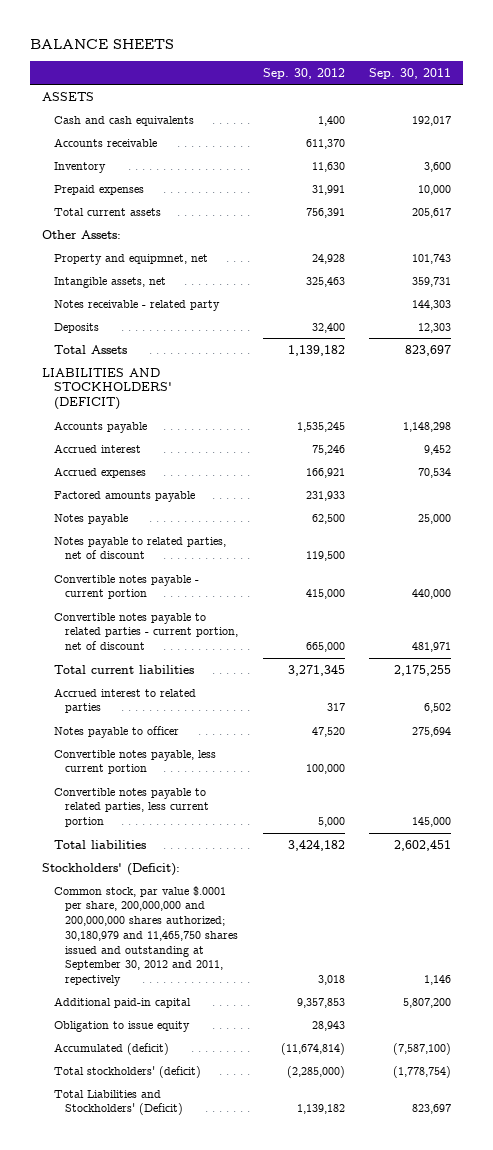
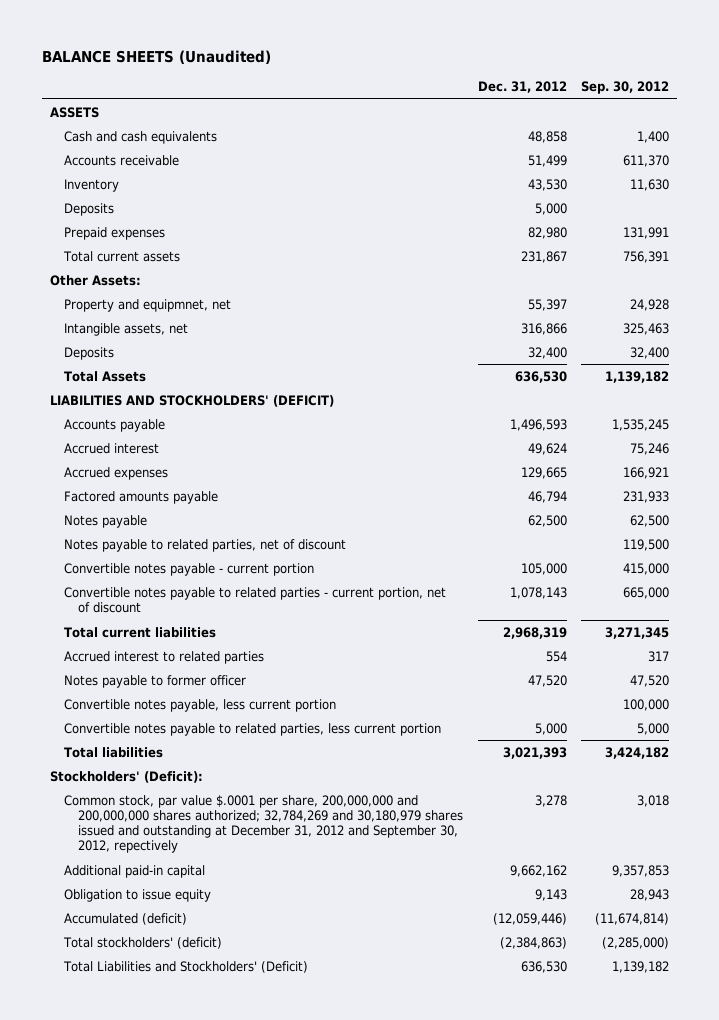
[30,38,175,49] BALANCE SHEETS -> [42,49,272,64] BALANCE SHEETS (Unaudited)
[368,67,451,79] Sep. 30, 2011 -> none
none -> [477,81,567,94] Dec. 31, 2012
none -> [64,202,115,216] Deposits
[311,184,345,195] 31,991 -> [623,226,670,239] 131,991
[53,299,220,311] Notes receivable - related party -> none
[53,725,179,738] Notes payable to officer -> [64,674,247,688] Notes payable to former officer
[53,885,239,987] Common stock, par value $.0001 per share, 200,000,000 and 200,000,000 shares authorized; 30,180,979 and 11,465,750 shares issued and outstanding at September 30, 2012 and 2011, repectively -> [64,794,464,854] Common stock, par value $.0001 per share, 200,000,000 and 200,000,000 shares authorized; 32,784,269 and 30,180,979 shares issued and outstanding at December 31, 2012 and September 30, 2012, repectively

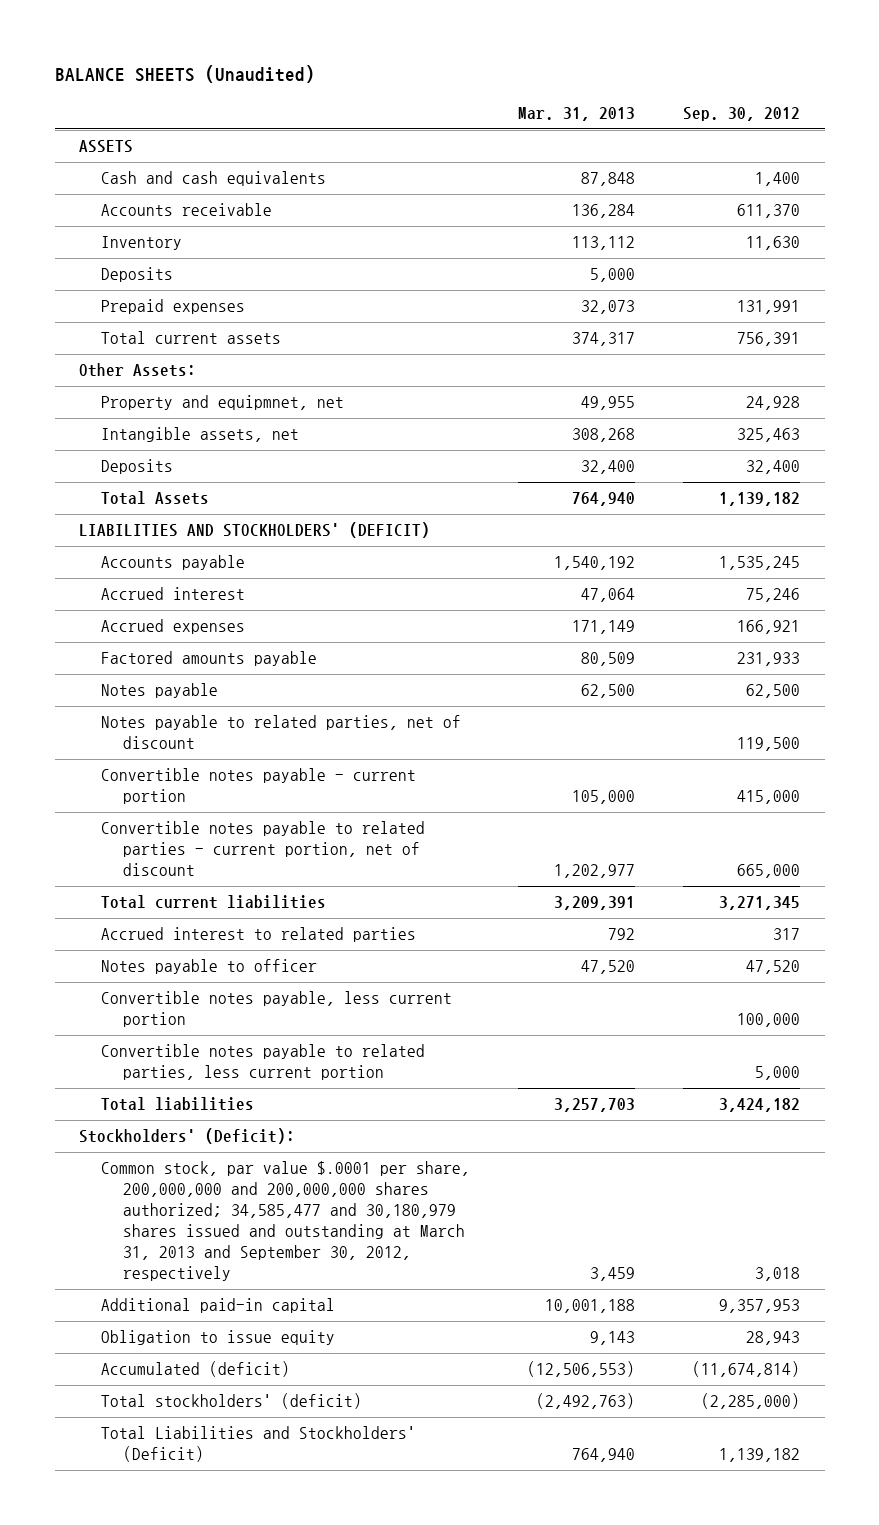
[477,81,567,94] Dec. 31, 2012 -> none
none -> [518,107,636,122] Mar. 31, 2013
[64,674,247,688] Notes payable to former officer -> [100,959,317,975] Notes payable to officer
[64,794,464,854] Common stock, par value $.0001 per share, 200,000,000 and 200,000,000 shares authorized; 32,784,269 and 30,180,979 shares issued and outstanding at December 31, 2012 and September 30, 2012, repectively -> [100,1161,470,1282] Common stock, par value $.0001 per share, 200,000,000 and 200,000,000 shares authorized; 34,585,477 and 30,180,979 shares issued and outstanding at March 31, 2013 and September 30, 2012, respectively
[612,864,670,877] 9,357,853 -> [719,1299,801,1314] 9,357,953

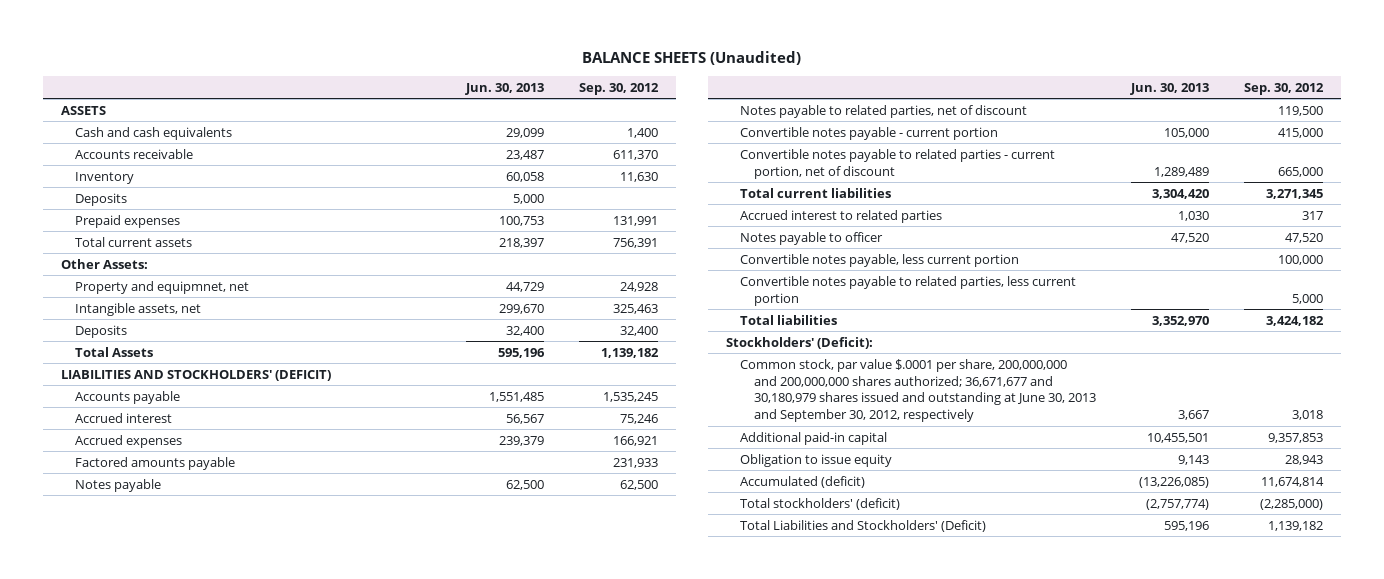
[518,107,636,122] Mar. 31, 2013 -> none
none -> [464,82,544,95] Jun. 30, 2013
[100,1161,470,1282] Common stock, par value $.0001 per share, 200,000,000 and 200,000,000 shares authorized; 34,585,477 and 30,180,979 shares issued and outstanding at March 31, 2013 and September 30, 2012, respectively -> [739,358,1096,423] Common stock, par value $.0001 per share, 200,000,000 and 200,000,000 shares authorized; 36,671,677 and 30,180,979 shares issued and outstanding at June 30, 2013 and September 30, 2012, respectively
[719,1299,801,1314] 9,357,953 -> [1268,432,1324,443] 9,357,853
[692,1361,801,1378] (11,674,814) -> [1261,476,1325,487] 11,674,814

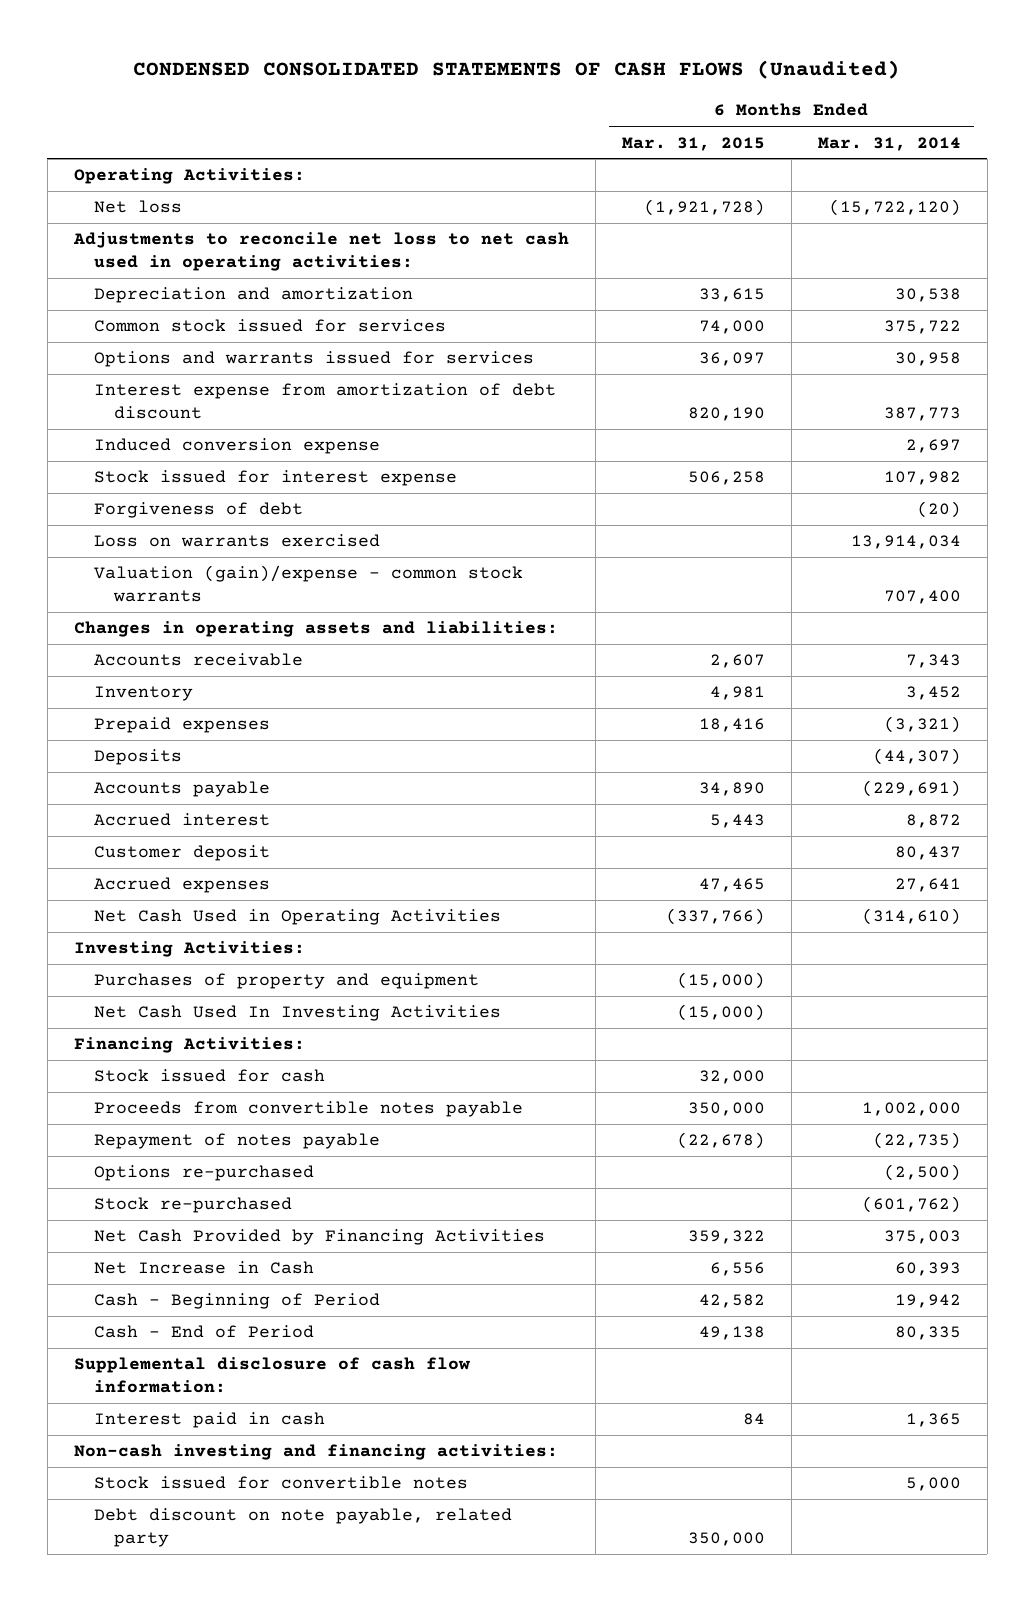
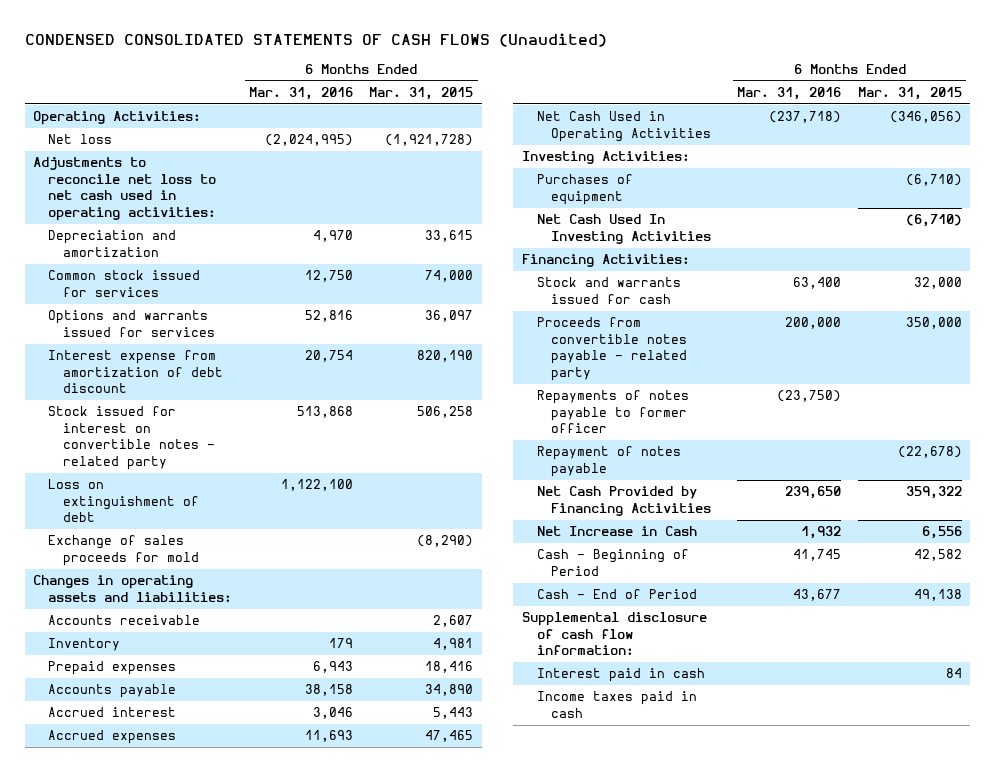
[817,136,961,151] Mar. 31, 2014 -> none
none -> [248,87,353,101] Mar. 31, 2016
[93,438,380,455] Induced conversion expense -> none
[93,502,303,519] Forgiveness of debt -> none
[93,534,380,548] Loss on warrants exercised -> none
[93,565,523,603] Valuation (gain)/expense - common stock warrants -> none
[93,470,457,487] Stock issued for interest expense -> [48,406,215,470] Stock issued for interest on convertible notes - related party
none -> [48,479,199,523] Loss on extinguishment of debt
none -> [48,535,199,566] Exchange of sales proceeds for mold
[93,749,182,766] Deposits -> none
[93,845,270,862] Customer deposit -> none
[665,908,765,926] (337,766) -> [890,111,963,124] (346,056)
[93,973,479,990] Purchases of property and equipment -> [536,174,633,205] Purchases of equipment
[676,972,765,990] (15,000) -> [906,174,963,187] (6,710)
[676,1004,765,1022] (15,000) -> [906,214,963,228] (6,710)
[93,1069,325,1083] Stock issued for cash -> [536,277,681,304] Stock and warrants issued for cash
[93,1101,523,1118] Proceeds from convertible notes payable -> [536,317,688,381] Proceeds from convertible notes payable - related party
none -> [536,390,689,434] Repayments of notes payable to former officer
[93,1165,314,1182] Options re-purchased -> none
[93,1197,292,1214] Stock re-purchased -> none
[73,1444,558,1461] Non-cash investing and financing activities: -> none
[93,1476,468,1490] Stock issued for convertible notes -> none
[93,1508,512,1548] Debt discount on note payable, related party -> none
none -> [536,691,697,718] Income taxes paid in cash

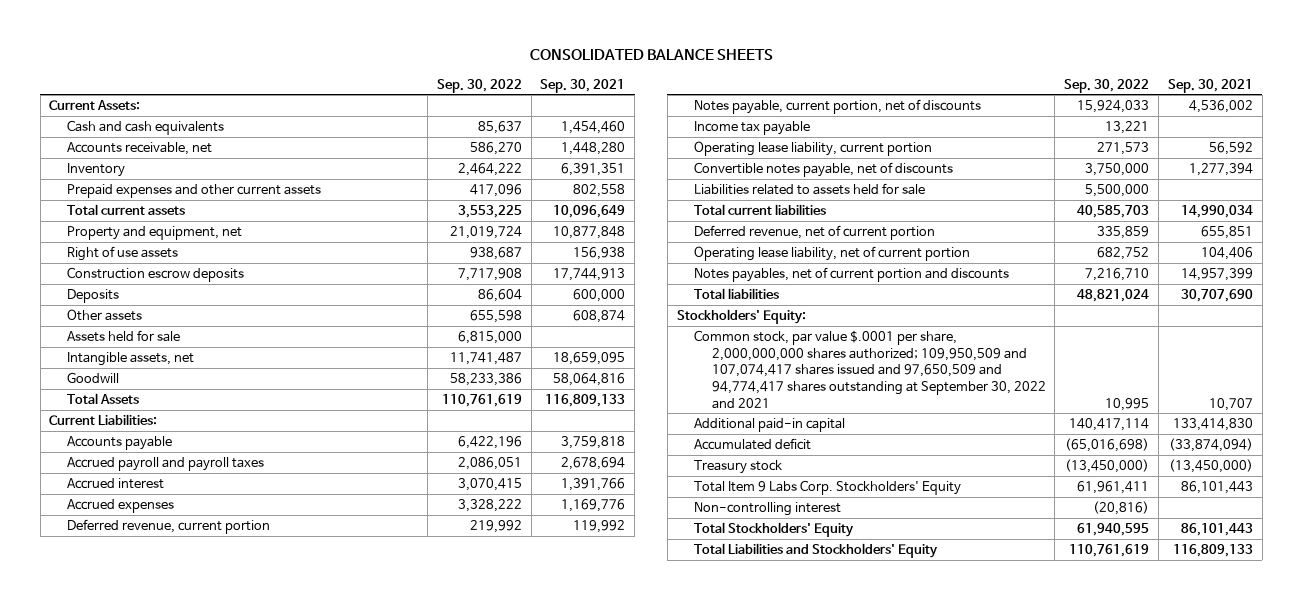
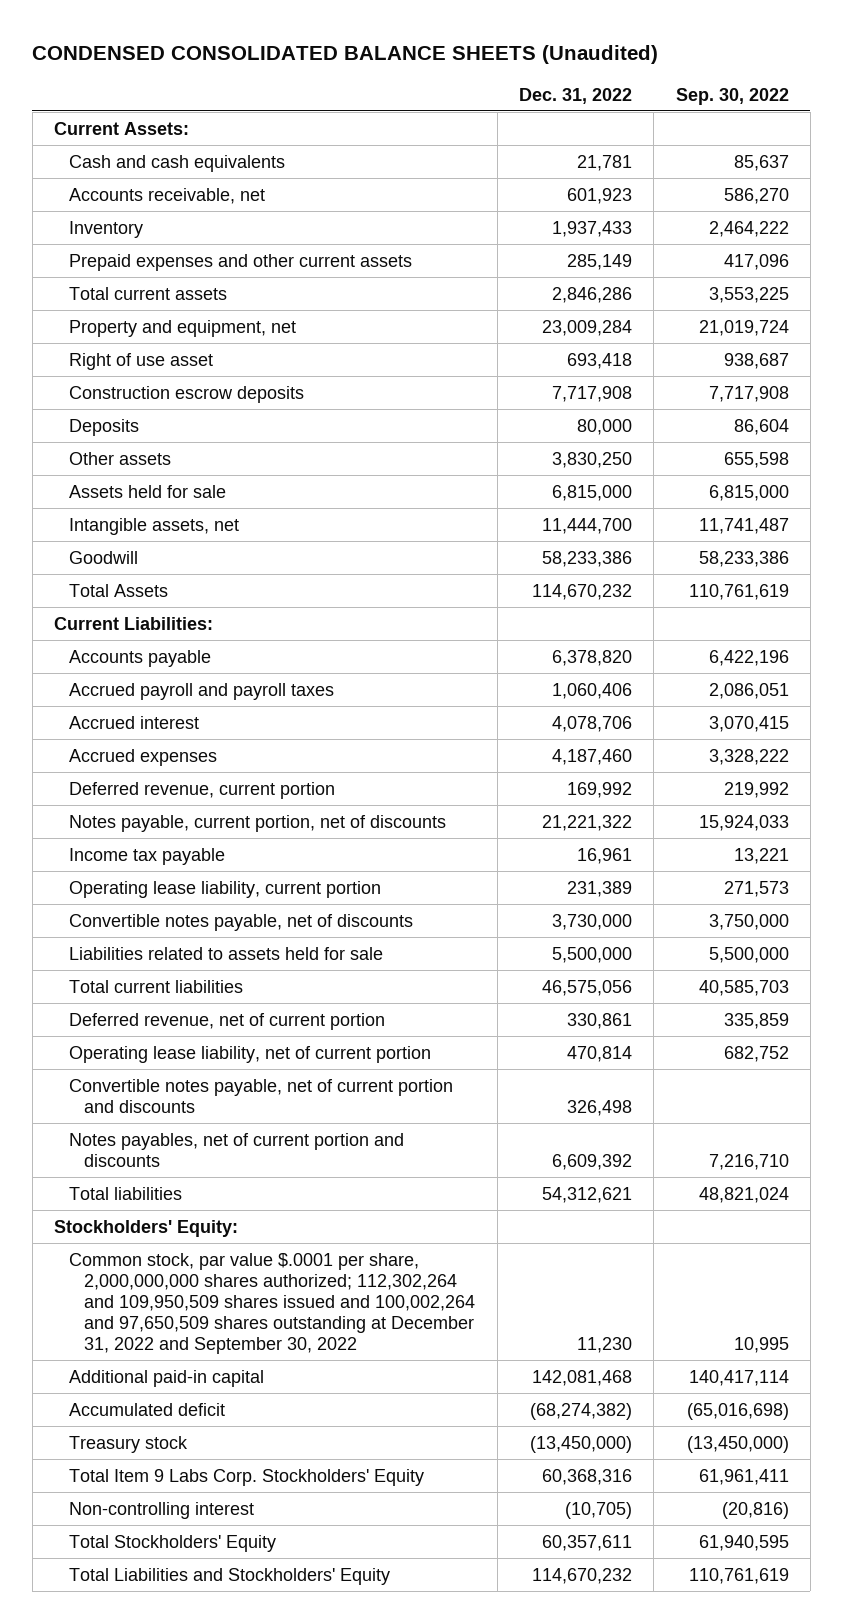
[530,49,774,61] CONSOLIDATED BALANCE SHEETS -> [32,45,659,65] CONDENSED CONSOLIDATED BALANCE SHEETS (Unaudited)
[540,78,626,93] Sep. 30, 2021 -> none
none -> [518,87,632,104] Dec. 31, 2022
[66,246,178,262] Right of use assets -> [69,352,214,370] Right of use asset
none -> [69,1078,454,1113] Convertible notes payable, net of current portion and discounts
[694,330,1046,409] Common stock, par value $.0001 per share, 2,000,000,000 shares authorized; 109,950,509 and 107,074,417 shares issued and 97,650,509 and 94,774,417 shares outstanding at September 30, 2022 and 2021 -> [69,1252,476,1354] Common stock, par value $.0001 per share, 2,000,000,000 shares authorized; 112,302,264 and 109,950,509 shares issued and 100,002,264 and 97,650,509 shares outstanding at December 31, 2022 and September 30, 2022

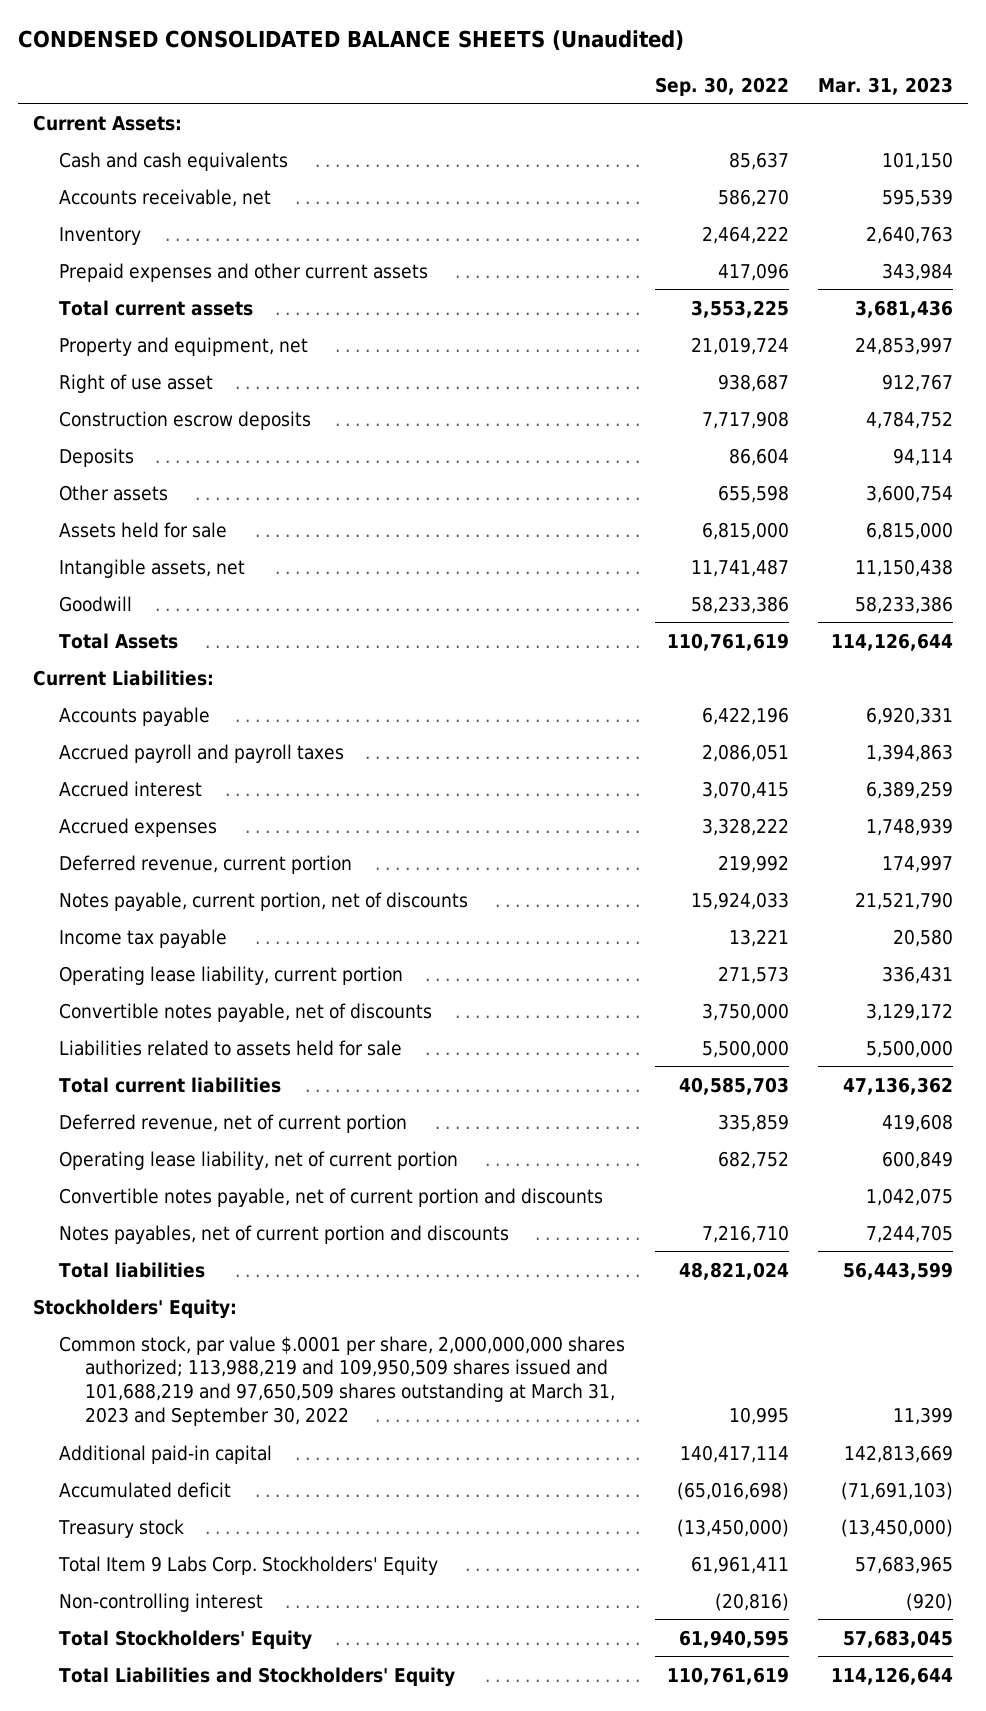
[518,87,632,104] Dec. 31, 2022 -> none
none -> [818,76,954,95] Mar. 31, 2023
[69,1252,476,1354] Common stock, par value $.0001 per share, 2,000,000,000 shares authorized; 112,302,264 and 109,950,509 shares issued and 100,002,264 and 97,650,509 shares outstanding at December 31, 2022 and September 30, 2022 -> [58,1335,625,1427] Common stock, par value $.0001 per share, 2,000,000,000 shares authorized; 113,988,219 and 109,950,509 shares issued and 101,688,219 and 97,650,509 shares outstanding at March 31, 2023 and September 30, 2022

